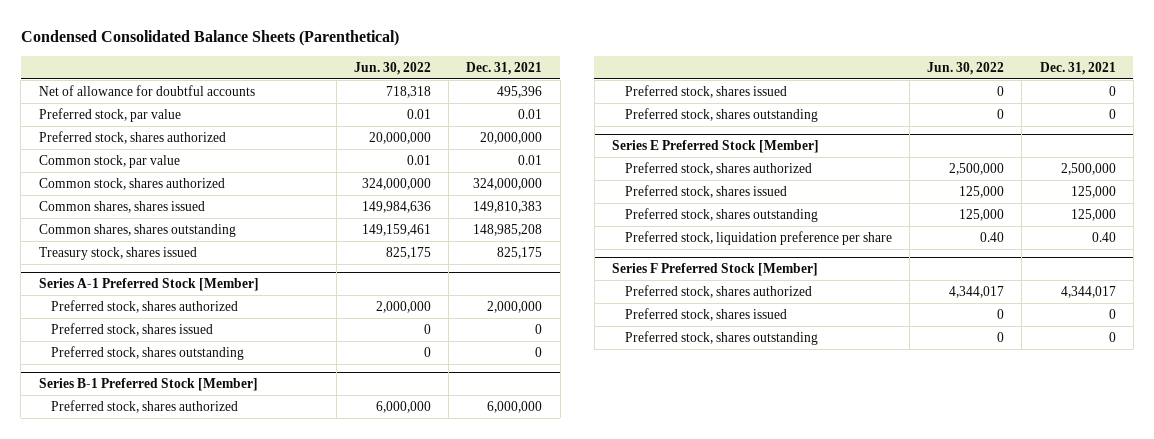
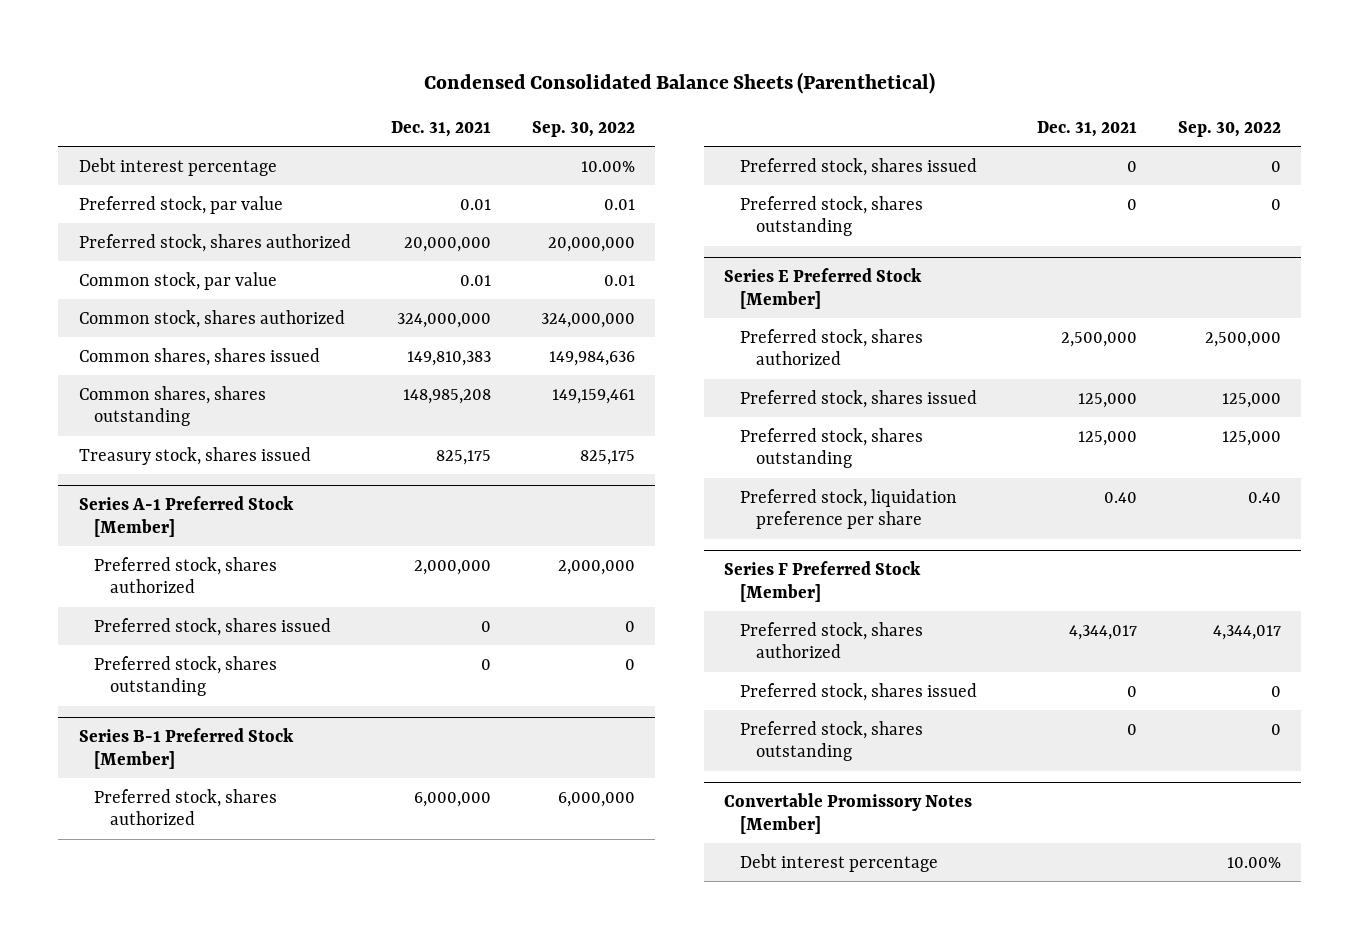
[353,61,431,75] Jun. 30, 2022 -> none
none -> [531,120,635,137] Sep. 30, 2022
[38,84,255,96] Net of allowance for doubtful accounts -> none
none -> [78,157,277,176] Debt interest percentage
none -> [724,792,973,834] Convertable Promissory Notes [Member]
none -> [740,853,939,872] Debt interest percentage

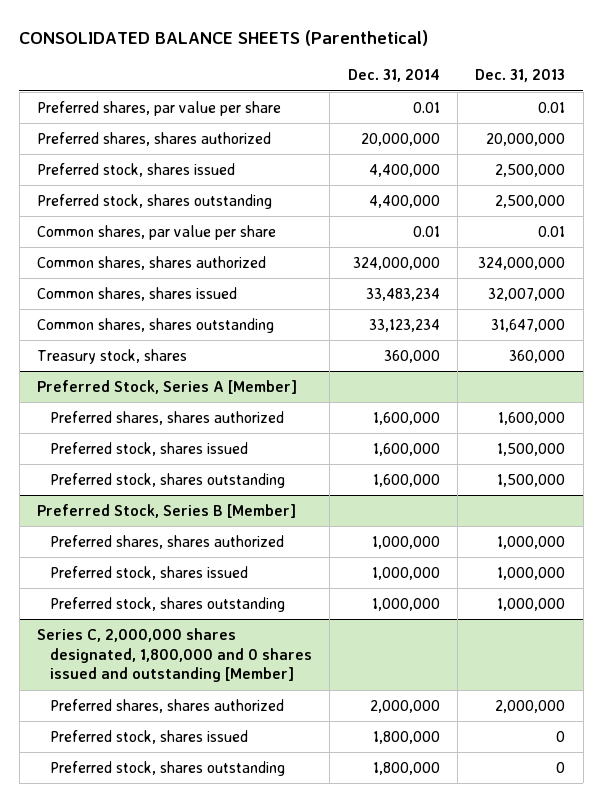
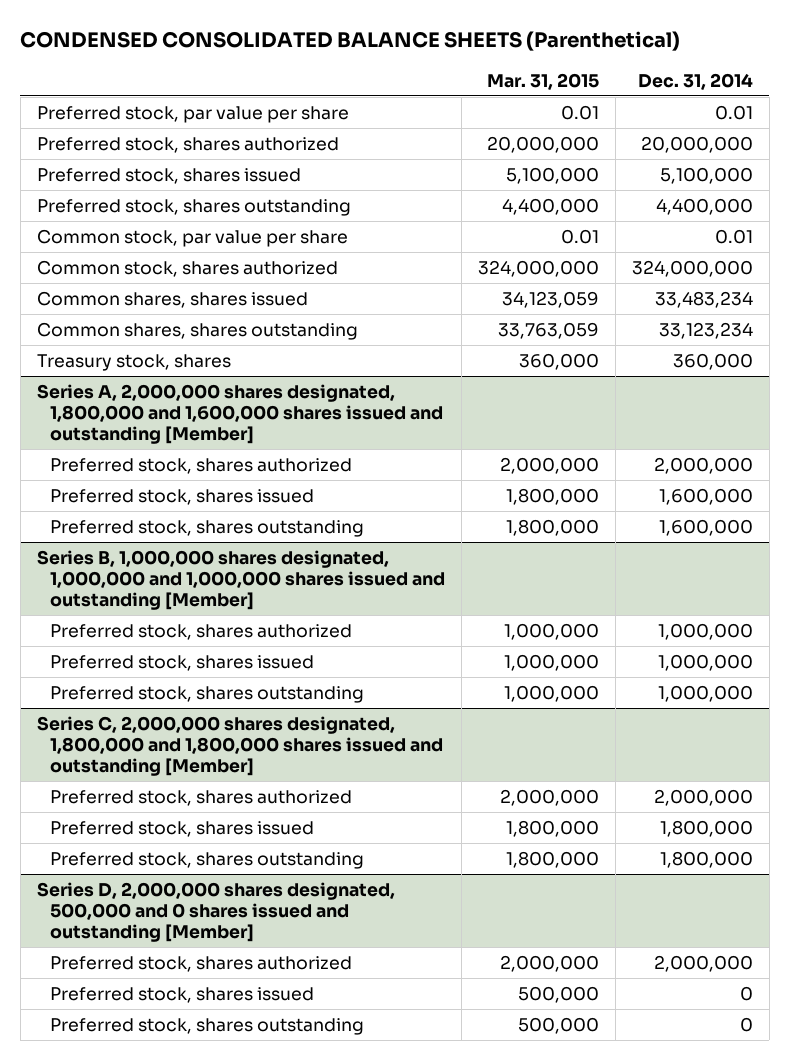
[19,29,429,46] CONSOLIDATED BALANCE SHEETS (Parenthetical) -> [20,31,681,52] CONDENSED CONSOLIDATED BALANCE SHEETS (Parenthetical)
[475,69,566,83] Dec. 31, 2013 -> none
none -> [486,72,599,90] Mar. 31, 2015
[37,100,282,116] Preferred shares, par value per share -> [36,105,349,123] Preferred stock, par value per share
[37,131,272,146] Preferred shares, shares authorized -> [36,136,339,153] Preferred stock, shares authorized
[368,163,440,177] 4,400,000 -> [659,166,753,184] 5,100,000
[37,224,277,240] Common shares, par value per share -> [36,228,348,247] Common stock, par value per share
[37,255,267,270] Common shares, shares authorized -> [36,259,338,277] Common stock, shares authorized
[37,379,298,394] Preferred Stock, Series A [Member] -> [36,383,443,445] Series A, 2,000,000 shares designated, 1,800,000 and 1,600,000 shares issued and outstanding [Member]
[50,410,285,425] Preferred shares, shares authorized -> [49,457,352,474] Preferred stock, shares authorized
[372,411,440,425] 1,600,000 -> [653,456,753,474] 2,000,000
[37,503,297,518] Preferred Stock, Series B [Member] -> [36,549,445,611] Series B, 1,000,000 shares designated, 1,000,000 and 1,000,000 shares issued and outstanding [Member]
[50,534,285,549] Preferred shares, shares authorized -> [49,623,352,640] Preferred stock, shares authorized
[37,627,313,683] Series C, 2,000,000 shares designated, 1,800,000 and 0 shares issued and outstanding [Member] -> [36,715,443,777] Series C, 2,000,000 shares designated, 1,800,000 and 1,800,000 shares issued and outstanding [Member]
[50,698,285,713] Preferred shares, shares authorized -> [49,789,352,806] Preferred stock, shares authorized
none -> [36,881,395,943] Series D, 2,000,000 shares designated, 500,000 and 0 shares issued and outstanding [Member]
none -> [49,955,352,972] Preferred stock, shares authorized
none -> [49,986,314,1003] Preferred stock, shares issued
none -> [49,1017,364,1035] Preferred stock, shares outstanding

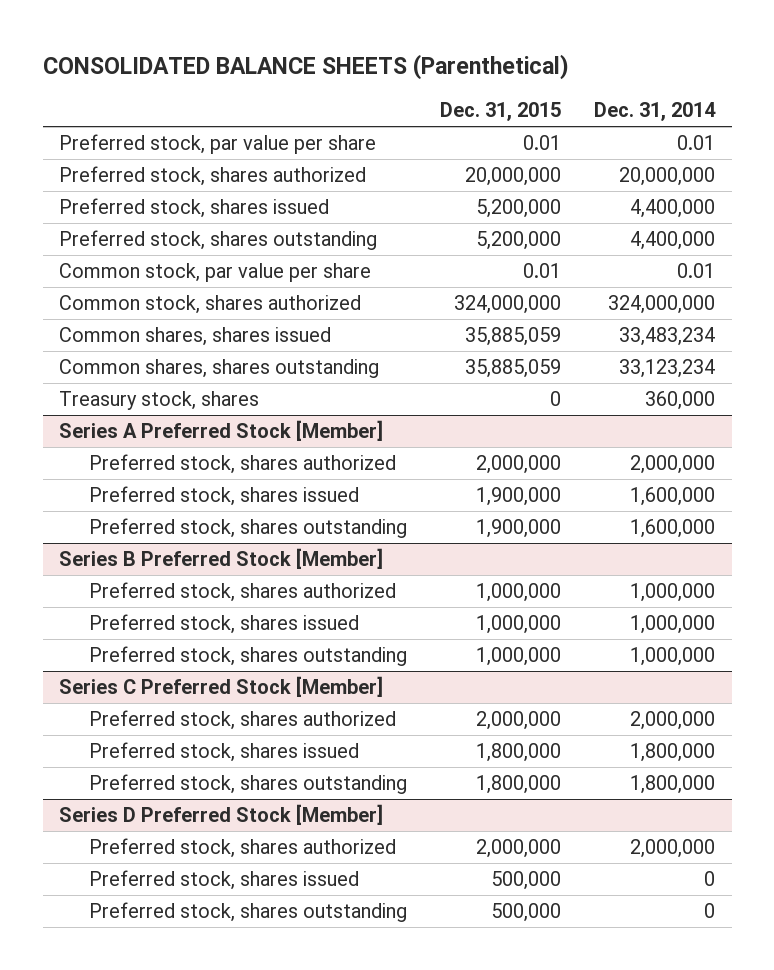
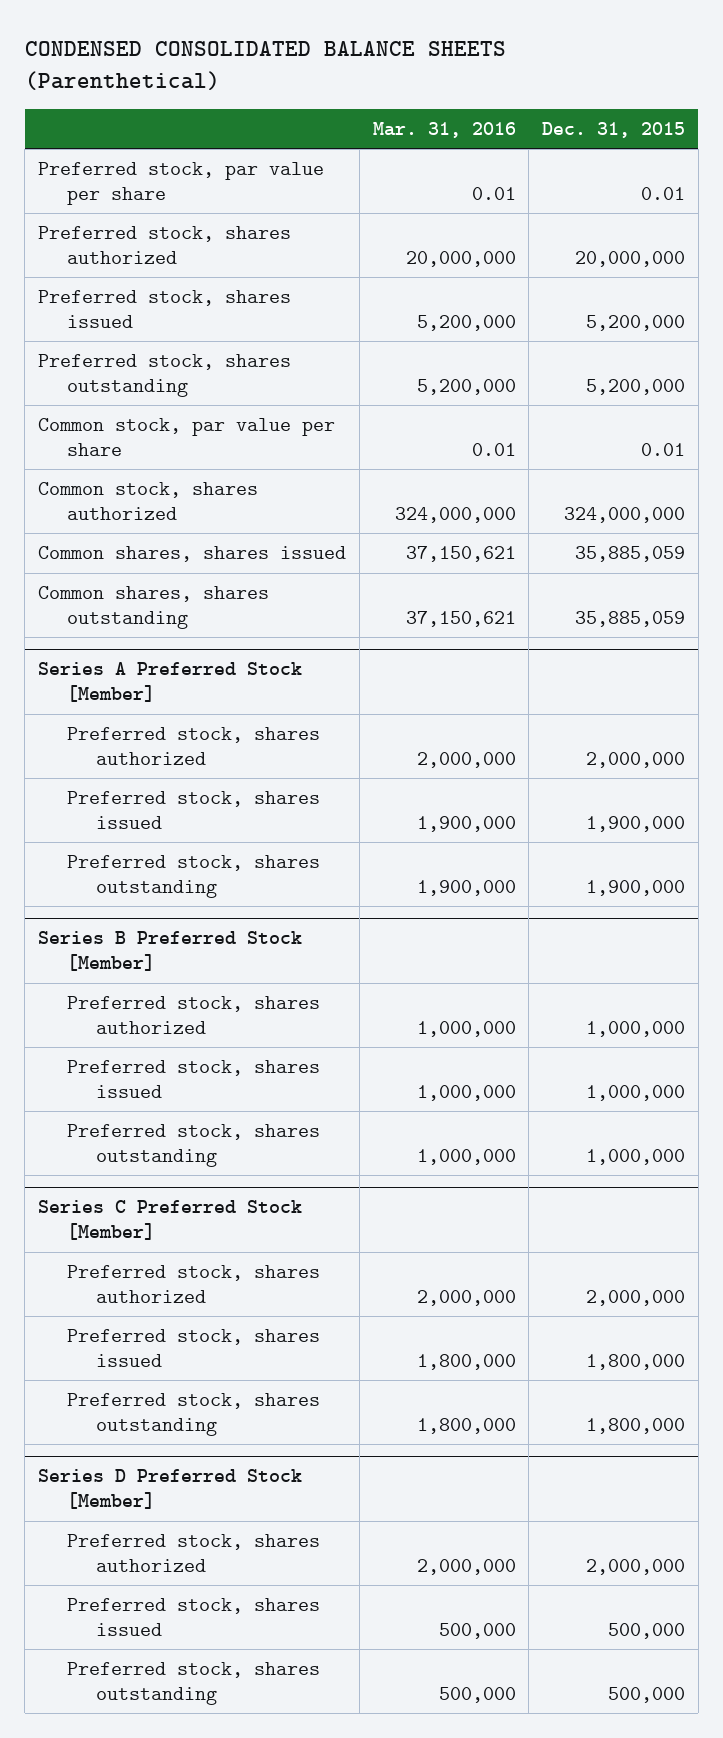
[42,53,569,80] CONSOLIDATED BALANCE SHEETS (Parenthetical) -> [24,41,506,91] CONDENSED CONSOLIDATED BALANCE SHEETS (Parenthetical)
[594,101,717,121] Dec. 31, 2014 -> none
none -> [372,121,516,138] Mar. 31, 2016
[59,391,260,411] Treasury stock, shares -> none

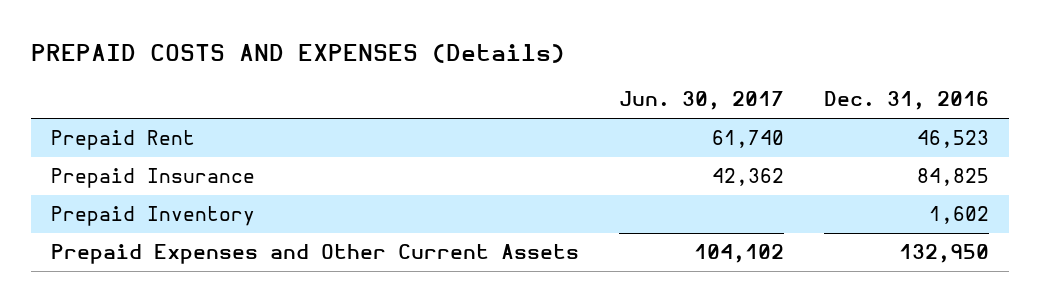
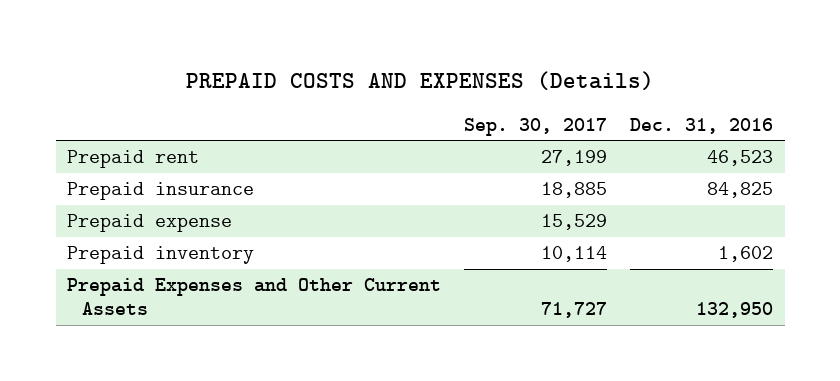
[619,91,785,111] Jun. 30, 2017 -> none
none -> [464,117,608,136] Sep. 30, 2017
[51,130,196,151] Prepaid Rent -> [67,150,200,169] Prepaid rent
[51,168,256,189] Prepaid Insurance -> [67,182,255,201] Prepaid insurance
none -> [67,214,233,233] Prepaid expense
[51,206,256,227] Prepaid Inventory -> [67,246,255,265] Prepaid inventory

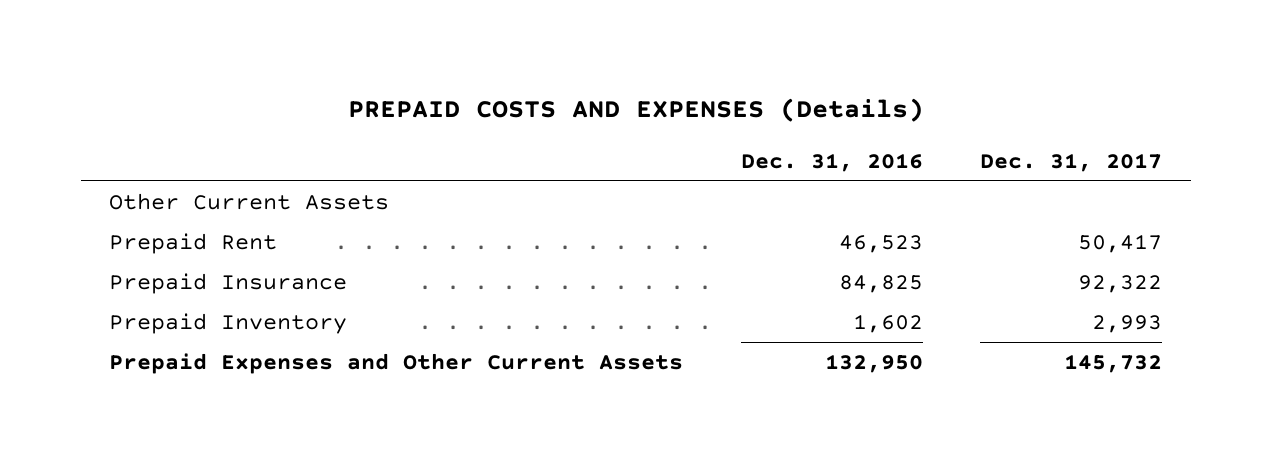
[464,117,608,136] Sep. 30, 2017 -> none
none -> [980,152,1163,172] Dec. 31, 2017
[67,214,233,233] Prepaid expense -> none
none -> [109,192,390,210] Other Current Assets
[67,150,200,169] Prepaid rent -> [109,232,278,254] Prepaid Rent
[67,182,255,201] Prepaid insurance -> [109,272,348,294] Prepaid Insurance
[67,246,255,265] Prepaid inventory -> [109,312,348,334] Prepaid Inventory

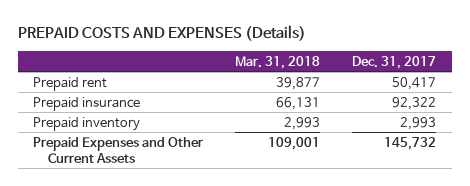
[740,152,923,172] Dec. 31, 2016 -> none
none -> [235,55,321,69] Mar. 31, 2018
[109,192,390,210] Other Current Assets -> none
[109,232,278,254] Prepaid Rent -> [33,76,108,91] Prepaid rent
[109,272,348,294] Prepaid Insurance -> [33,96,141,111] Prepaid insurance
[109,312,348,334] Prepaid Inventory -> [33,116,141,131] Prepaid inventory

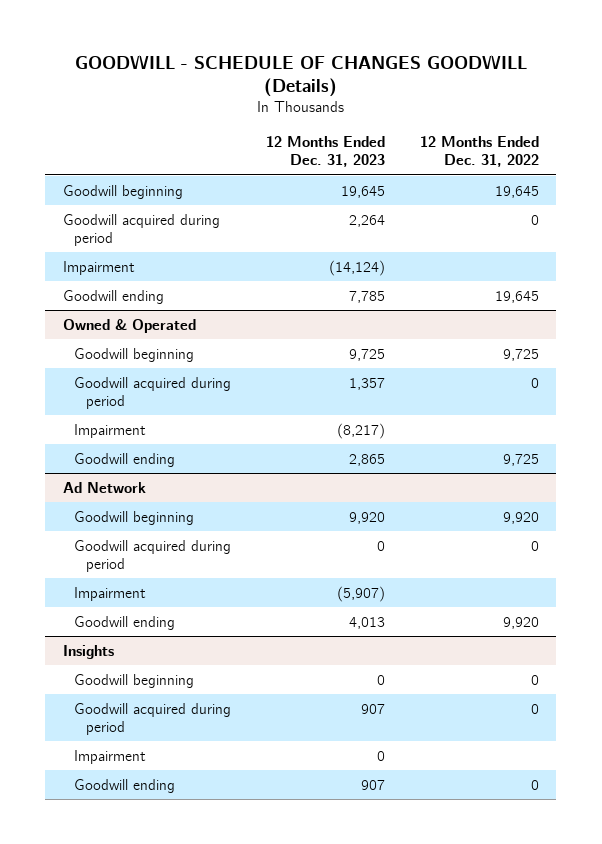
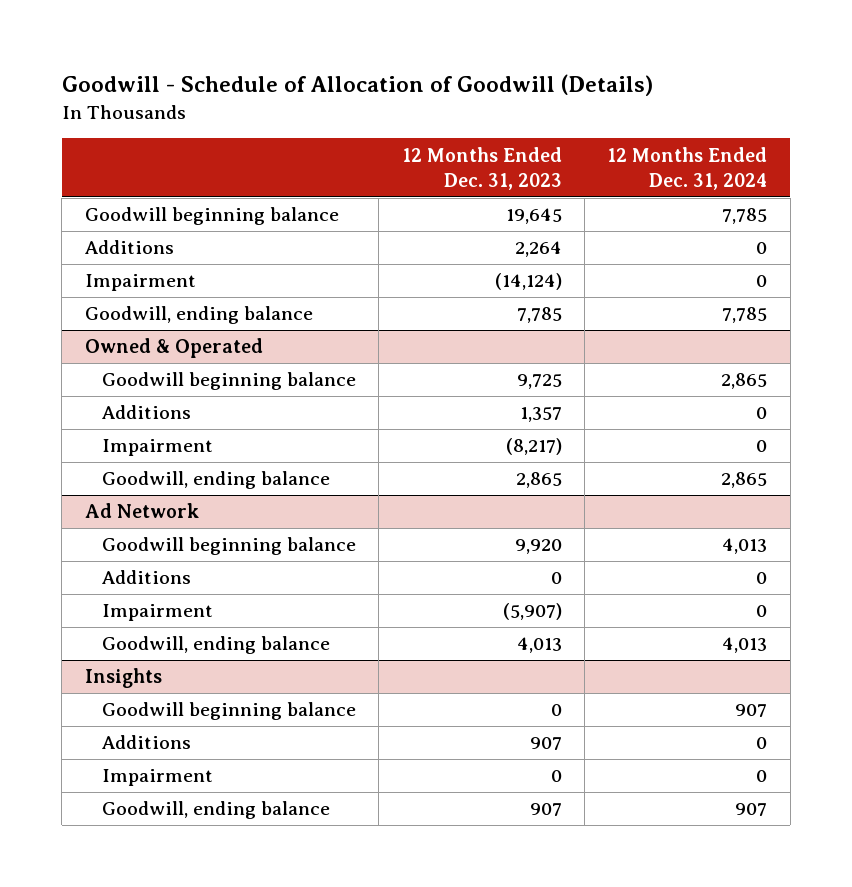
[74,53,527,98] GOODWILL - SCHEDULE OF CHANGES GOODWILL (Details) -> [61,74,653,97] Goodwill - Schedule of Allocation of Goodwill (Details)
[420,136,540,168] 12 Months Ended Dec. 31, 2022 -> none
none -> [607,146,768,190] 12 Months Ended Dec. 31, 2024
[62,184,183,199] Goodwill beginning -> [84,207,339,226] Goodwill beginning balance
[62,213,220,246] Goodwill acquired during period -> [84,240,174,255] Additions
[62,289,164,304] Goodwill ending -> [84,306,313,325] Goodwill, ending balance
[74,347,195,362] Goodwill beginning -> [101,372,356,391] Goodwill beginning balance
[74,376,232,409] Goodwill acquired during period -> [101,405,191,420] Additions
[74,452,176,467] Goodwill ending -> [101,471,330,490] Goodwill, ending balance
[74,510,195,525] Goodwill beginning -> [101,537,356,556] Goodwill beginning balance
[74,539,232,572] Goodwill acquired during period -> [101,570,191,585] Additions
[74,615,176,630] Goodwill ending -> [101,636,330,655] Goodwill, ending balance
[74,673,195,688] Goodwill beginning -> [101,702,356,721] Goodwill beginning balance
[74,702,232,735] Goodwill acquired during period -> [101,735,191,750] Additions
[74,778,176,793] Goodwill ending -> [101,801,330,820] Goodwill, ending balance

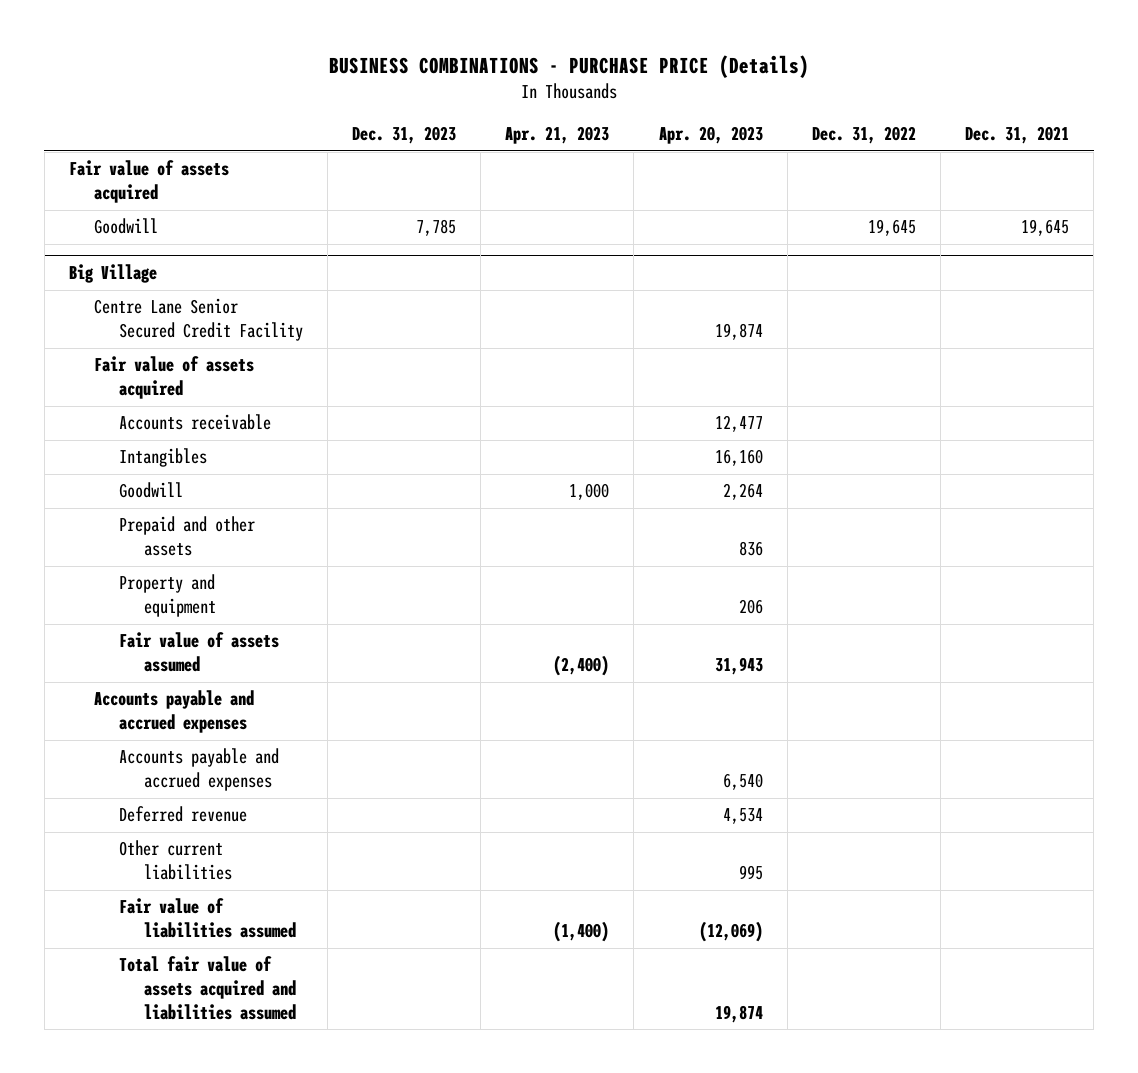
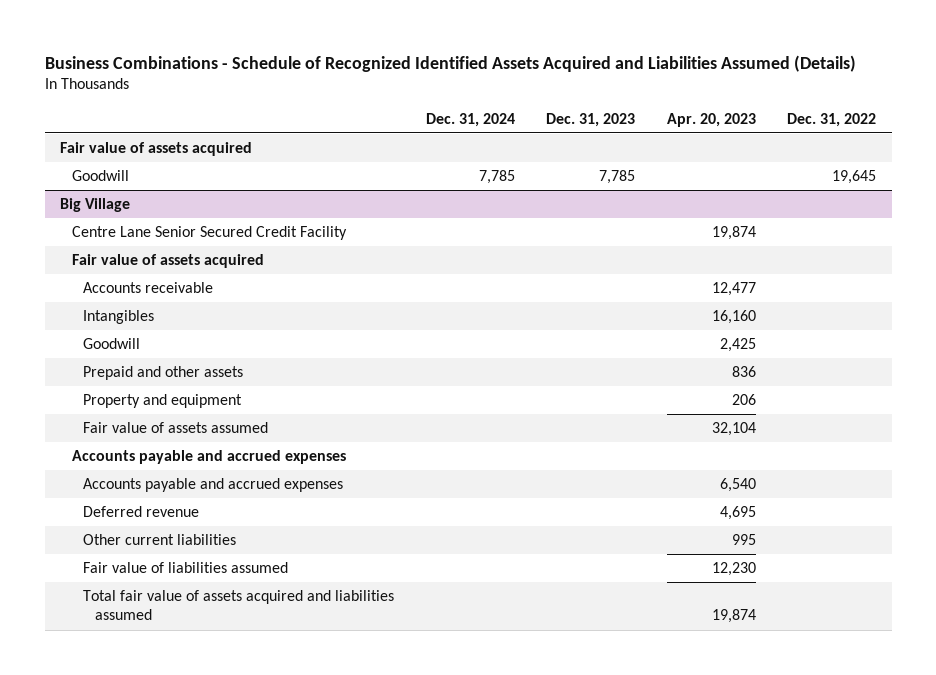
[329,55,810,79] BUSINESS COMBINATIONS - PURCHASE PRICE (Details) -> [44,54,856,72] Business Combinations - Schedule of Recognized Identified Assets Acquired and Liabilities Assumed (Details)
[505,126,610,145] Apr. 21, 2023 -> none
[965,126,1070,145] Dec. 31, 2021 -> none
none -> [425,112,515,127] Dec. 31, 2024
[722,483,763,501] 2,264 -> [719,338,756,353] 2,425
[714,657,763,676] 31,943 -> [711,422,756,437] 32,104
[722,808,763,825] 4,534 -> [719,506,756,521] 4,695
[698,921,763,943] (12,069) -> [711,562,756,577] 12,230

